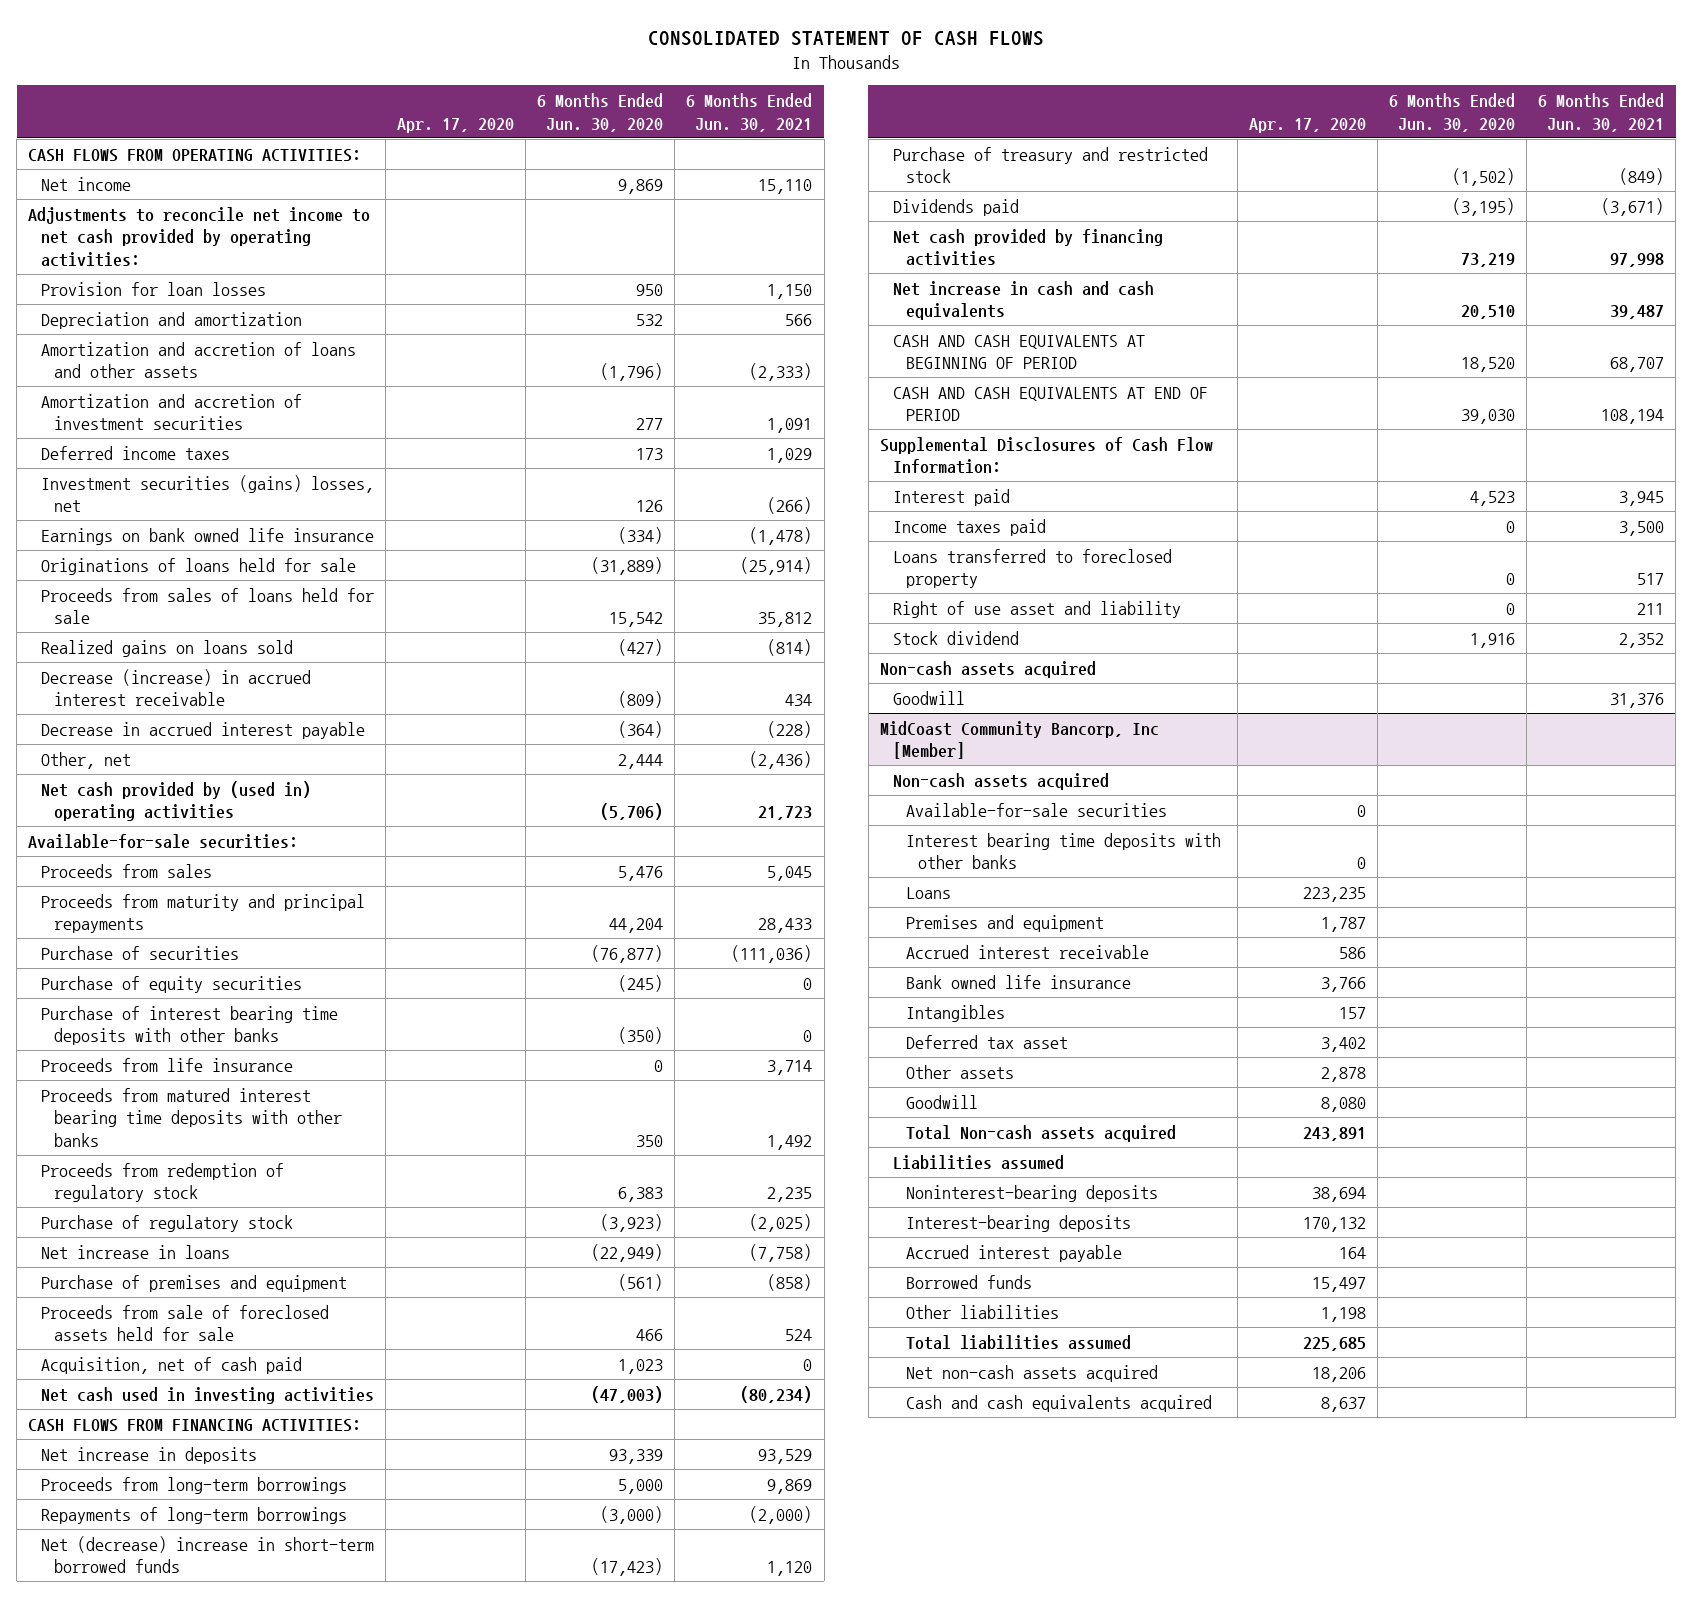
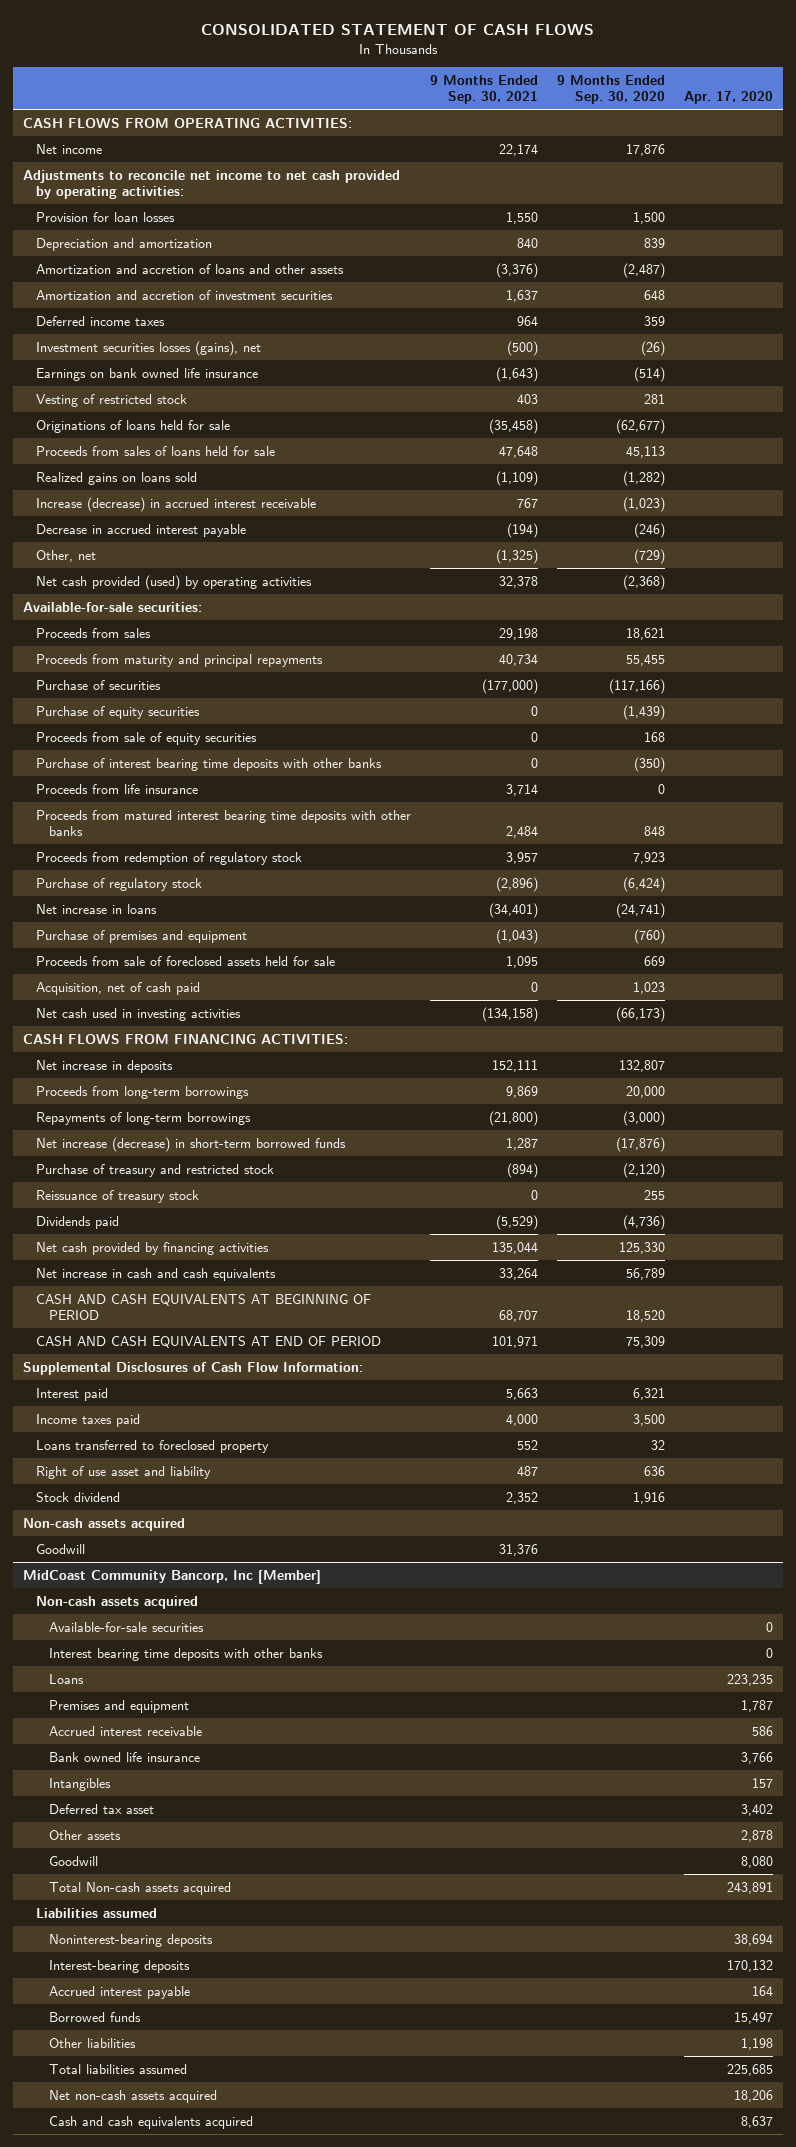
[537,92,664,132] 6 Months Ended Jun. 30, 2020 -> none
[686,92,813,132] 6 Months Ended Jun. 30, 2021 -> none
none -> [430,75,539,105] 9 Months Ended Sep. 30, 2021
none -> [557,75,666,105] 9 Months Ended Sep. 30, 2020
[40,474,374,513] Investment securities (gains) losses, net -> [35,340,261,356] Investment securities losses (gains), net
none -> [35,393,187,407] Vesting of restricted stock
[40,668,311,707] Decrease (increase) in accrued interest receivable -> [35,496,316,512] Increase (decrease) in accrued interest receivable
[40,780,311,822] Net cash provided by (used in) operating activities -> [35,574,312,590] Net cash provided (used) by operating activities
none -> [35,731,257,745] Proceeds from sale of equity securities
[40,1535,374,1574] Net (decrease) increase in short-term borrowed funds -> [35,1136,346,1152] Net increase (decrease) in short-term borrowed funds
none -> [35,1189,199,1203] Reissuance of treasury stock

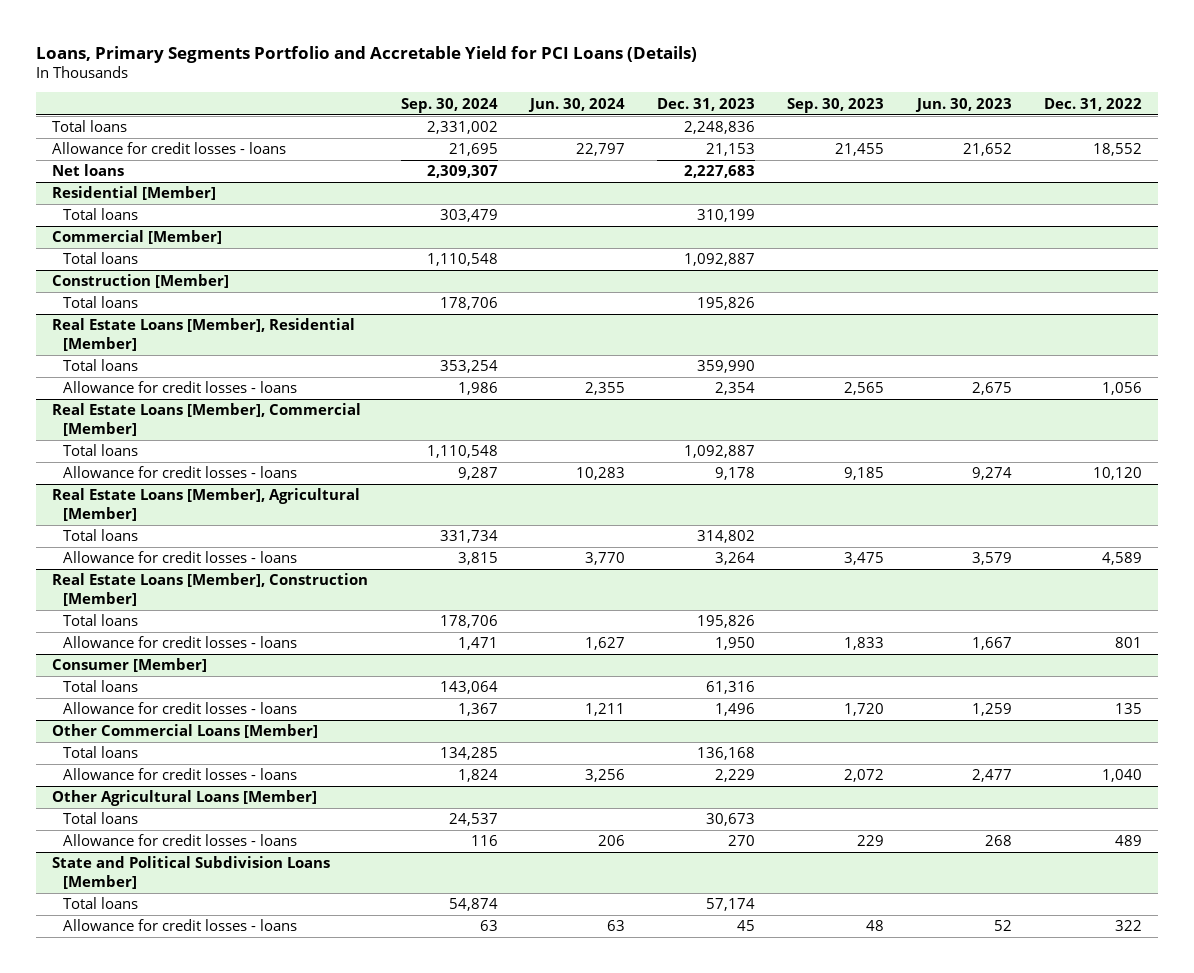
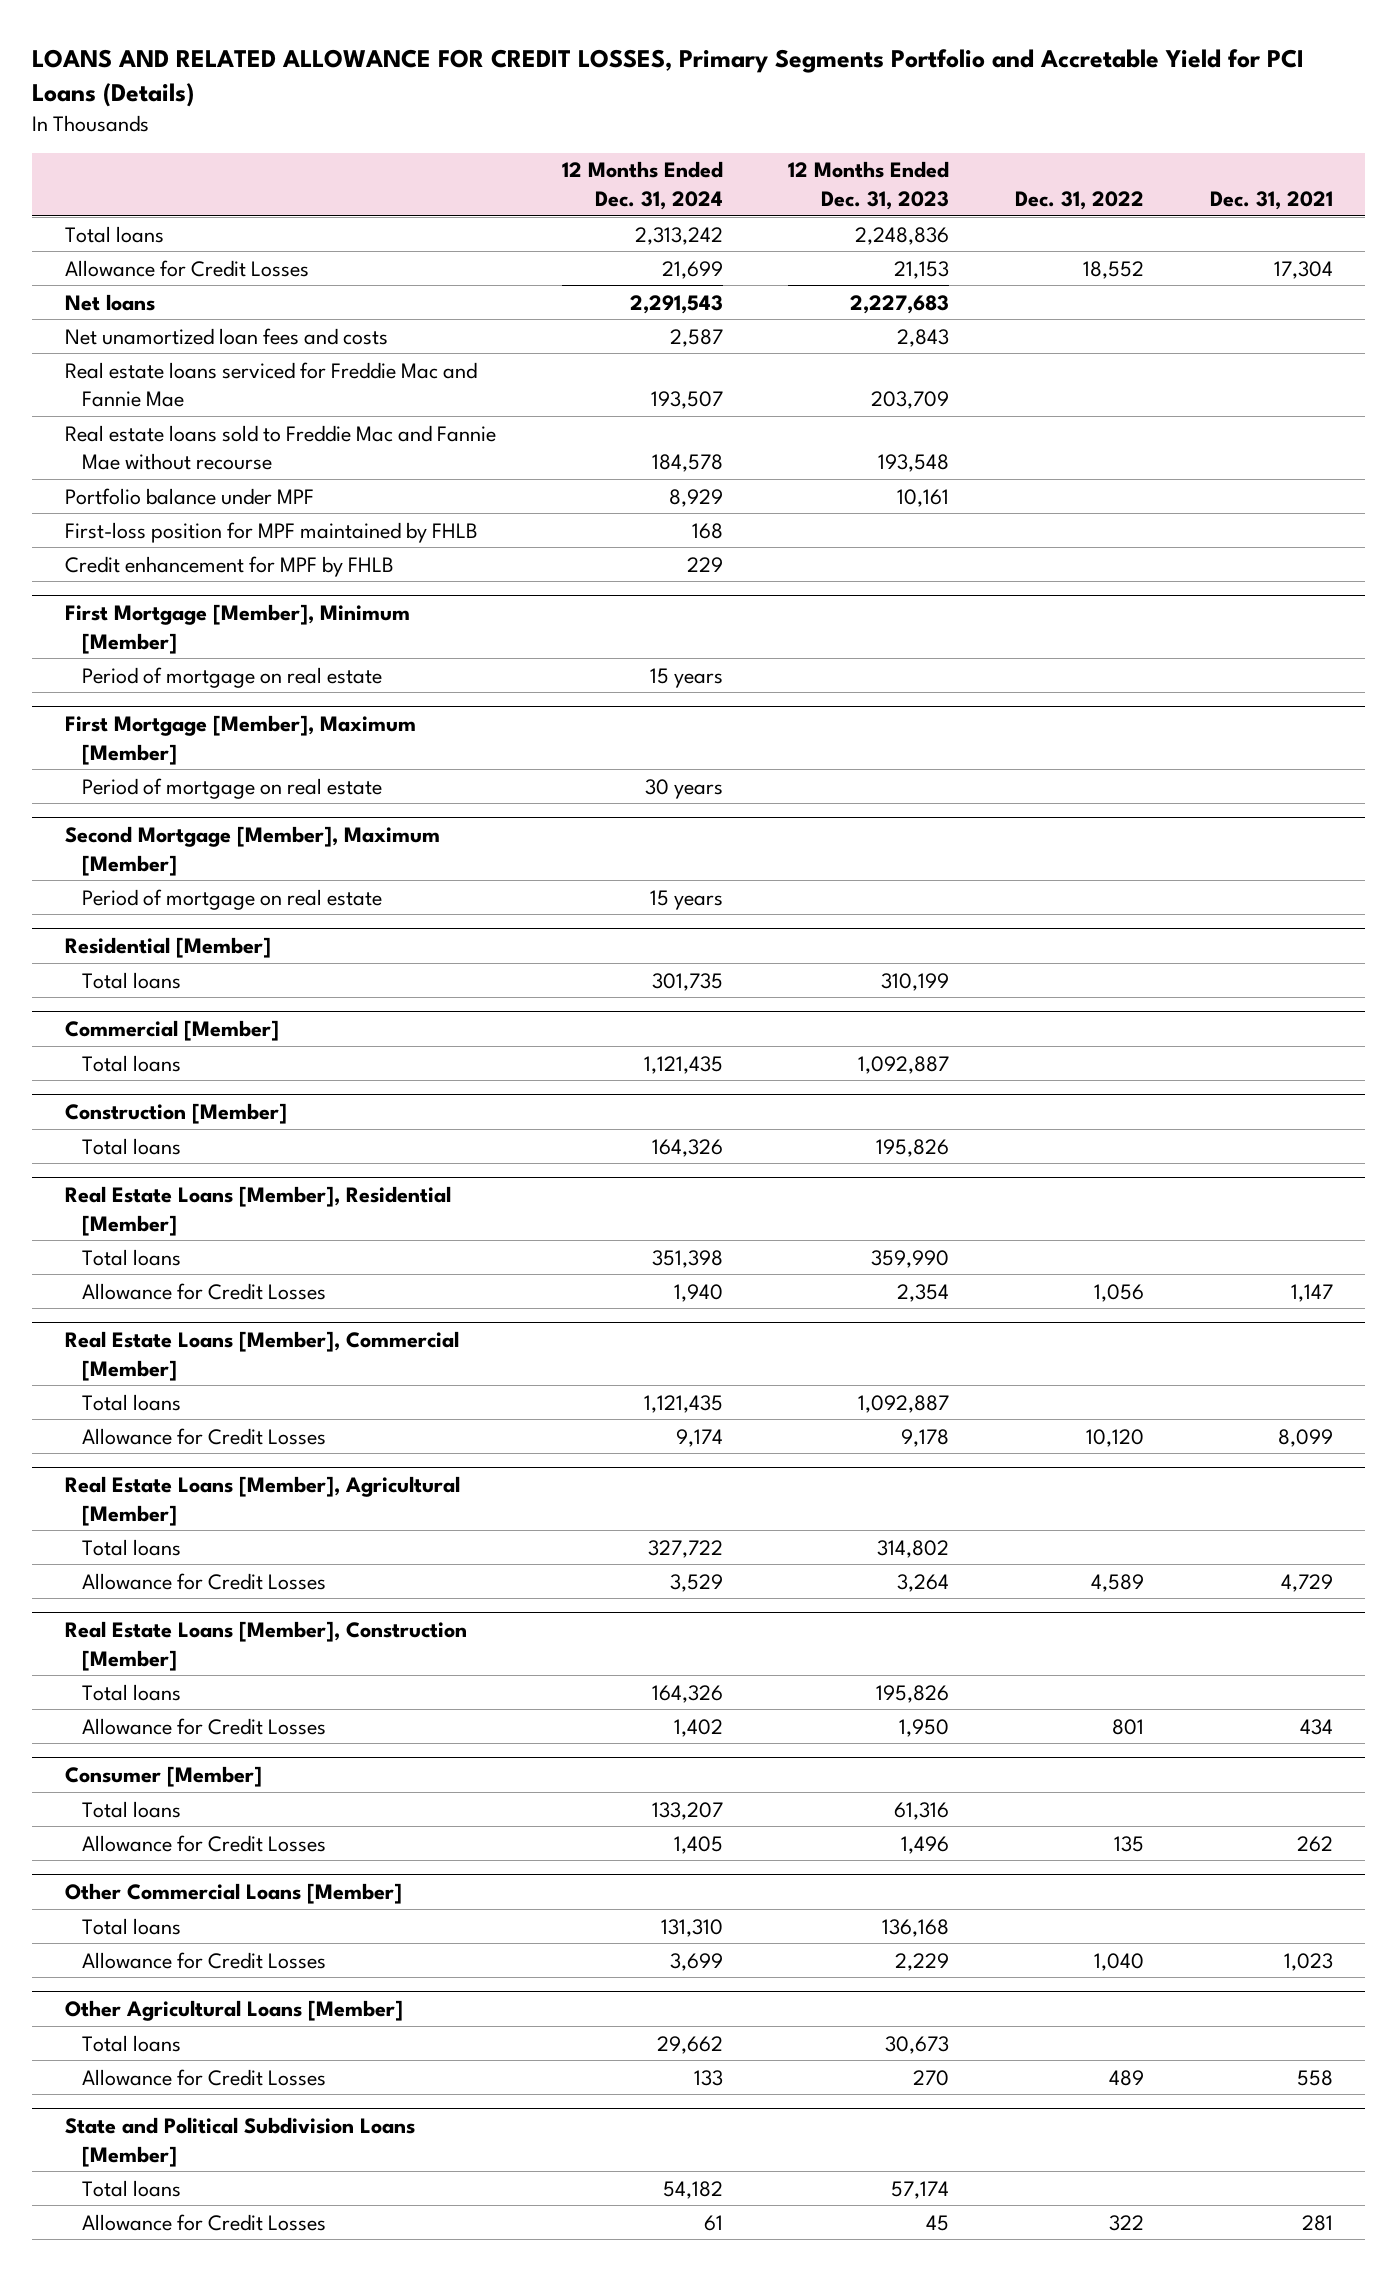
[36,45,698,63] Loans, Primary Segments Portfolio and Accretable Yield for PCI Loans (Details) -> [32,48,1305,107] LOANS AND RELATED ALLOWANCE FOR CREDIT LOSSES, Primary Segments Portfolio and Accretable Yield for PCI Loans (Details)
[400,97,498,113] Sep. 30, 2024 -> none
[527,97,625,112] Jun. 30, 2024 -> none
[657,97,756,111] Dec. 31, 2023 -> none
[787,97,885,113] Sep. 30, 2023 -> none
[914,97,1012,112] Jun. 30, 2023 -> none
none -> [561,161,723,210] 12 Months Ended Dec. 31, 2024
none -> [788,161,950,210] 12 Months Ended Dec. 31, 2023
none -> [1209,190,1333,210] Dec. 31, 2021
[52,142,287,155] Allowance for credit losses - loans -> [65,259,310,277] Allowance for Credit Losses
none -> [65,327,389,345] Net unamortized loan fees and costs
none -> [65,361,478,408] Real estate loans serviced for Freddie Mac and Fannie Mae
none -> [65,424,497,471] Real estate loans sold to Freddie Mac and Fannie Mae without recourse
none -> [65,487,315,505] Portfolio balance under MPF
none -> [65,521,479,543] First-loss position for MPF maintained by FHLB
none -> [65,555,395,577] Credit enhancement for MPF by FHLB
none -> [65,603,411,654] First Mortgage [Member], Minimum [Member]
none -> [81,666,382,688] Period of mortgage on real estate
none -> [65,714,417,765] First Mortgage [Member], Maximum [Member]
none -> [81,777,382,799] Period of mortgage on real estate
none -> [65,825,441,876] Second Mortgage [Member], Maximum [Member]
none -> [81,888,382,910] Period of mortgage on real estate
[63,381,298,394] Allowance for credit losses - loans -> [81,1282,326,1300] Allowance for Credit Losses
[63,466,298,479] Allowance for credit losses - loans -> [81,1427,326,1445] Allowance for Credit Losses
[63,551,298,564] Allowance for credit losses - loans -> [81,1572,326,1590] Allowance for Credit Losses
[63,636,298,649] Allowance for credit losses - loans -> [81,1717,326,1735] Allowance for Credit Losses
[63,702,298,715] Allowance for credit losses - loans -> [81,1834,326,1852] Allowance for Credit Losses
[63,768,298,781] Allowance for credit losses - loans -> [81,1951,326,1969] Allowance for Credit Losses
[63,834,298,847] Allowance for credit losses - loans -> [81,2068,326,2086] Allowance for Credit Losses
[63,919,298,932] Allowance for credit losses - loans -> [81,2213,326,2231] Allowance for Credit Losses

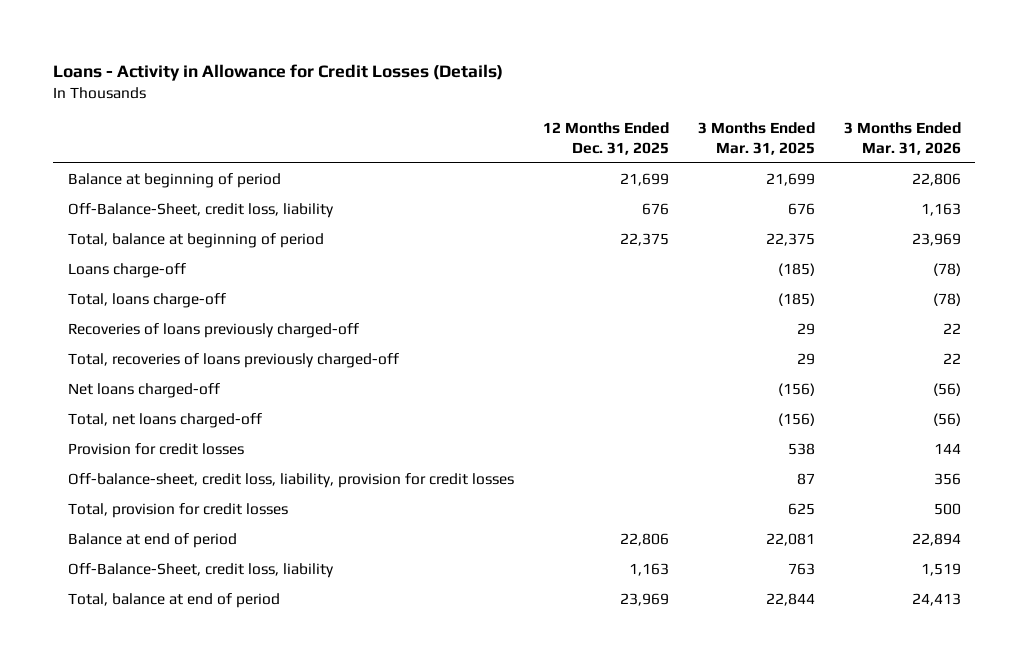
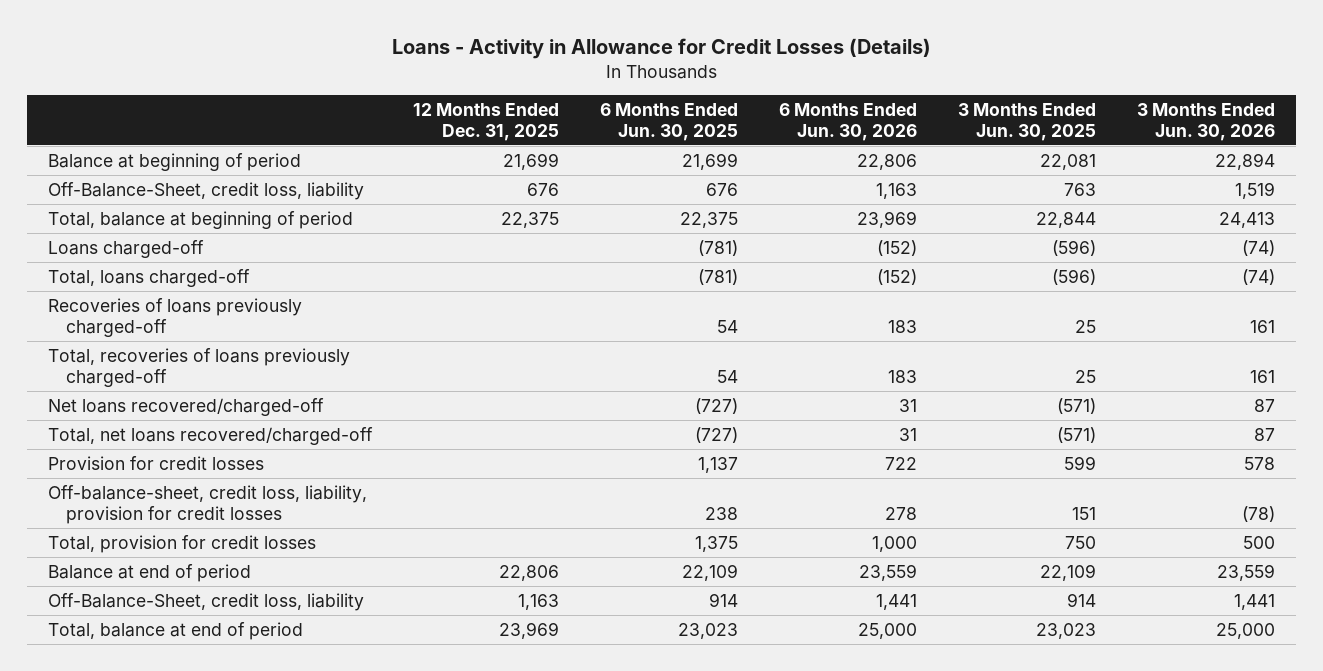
[697,122,815,155] 3 Months Ended Mar. 31, 2025 -> none
[843,122,961,155] 3 Months Ended Mar. 31, 2026 -> none
none -> [600,102,739,141] 6 Months Ended Jun. 30, 2025
none -> [779,102,918,141] 6 Months Ended Jun. 30, 2026
none -> [958,102,1097,141] 3 Months Ended Jun. 30, 2025
none -> [1137,102,1276,141] 3 Months Ended Jun. 30, 2026
[67,263,186,279] Loans charge-off -> [48,239,205,258] Loans charged-off
[67,293,226,309] Total, loans charge-off -> [48,268,251,287] Total, loans charged-off
[67,383,220,399] Net loans charged-off -> [48,397,325,416] Net loans recovered/charged-off
[67,413,262,429] Total, net loans charged-off -> [48,426,374,445] Total, net loans recovered/charged-off

